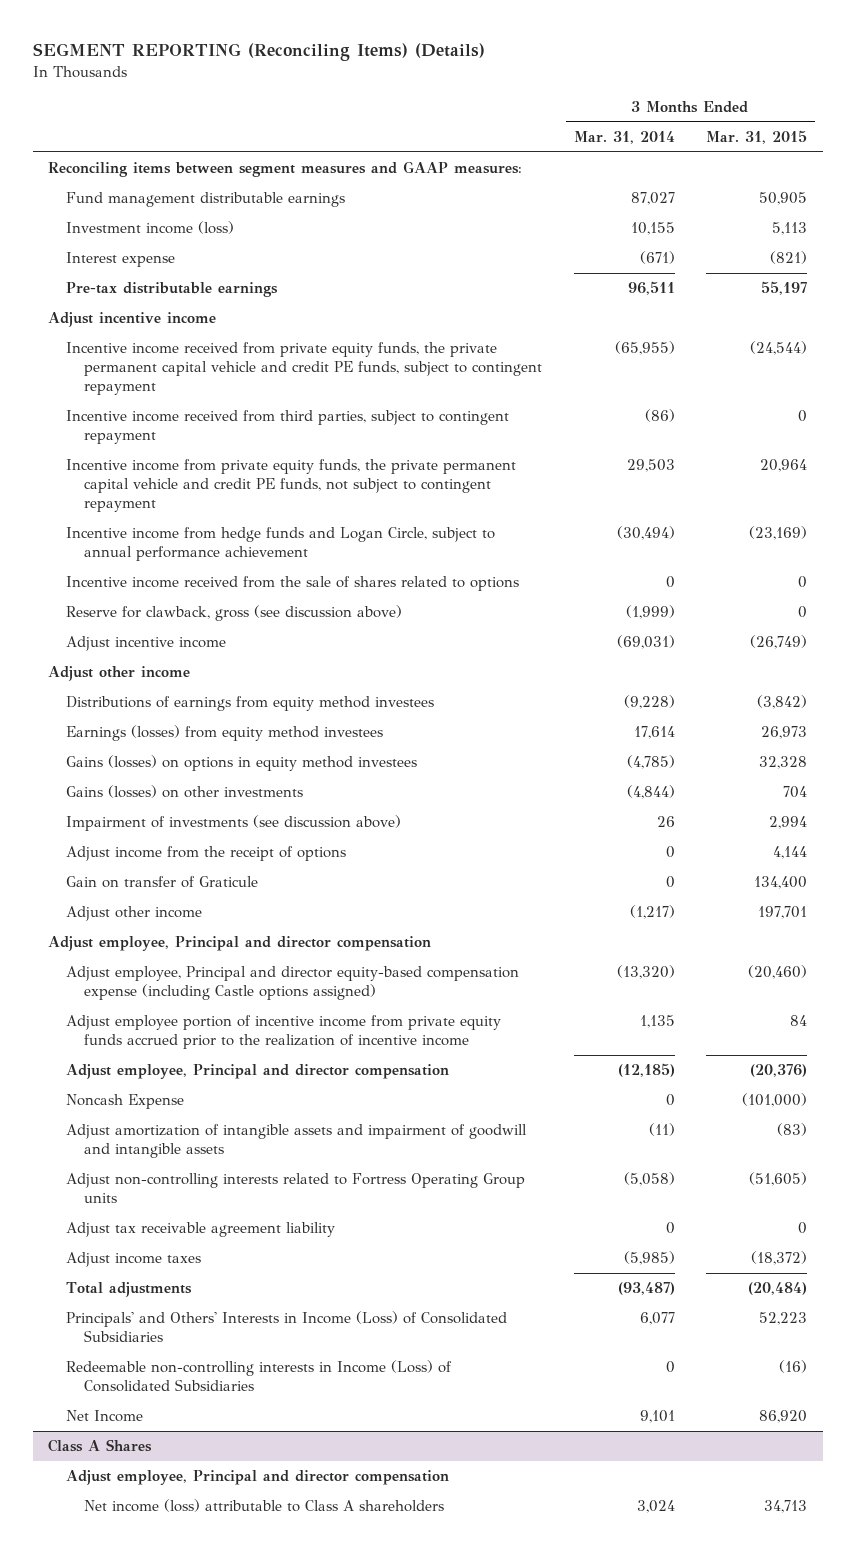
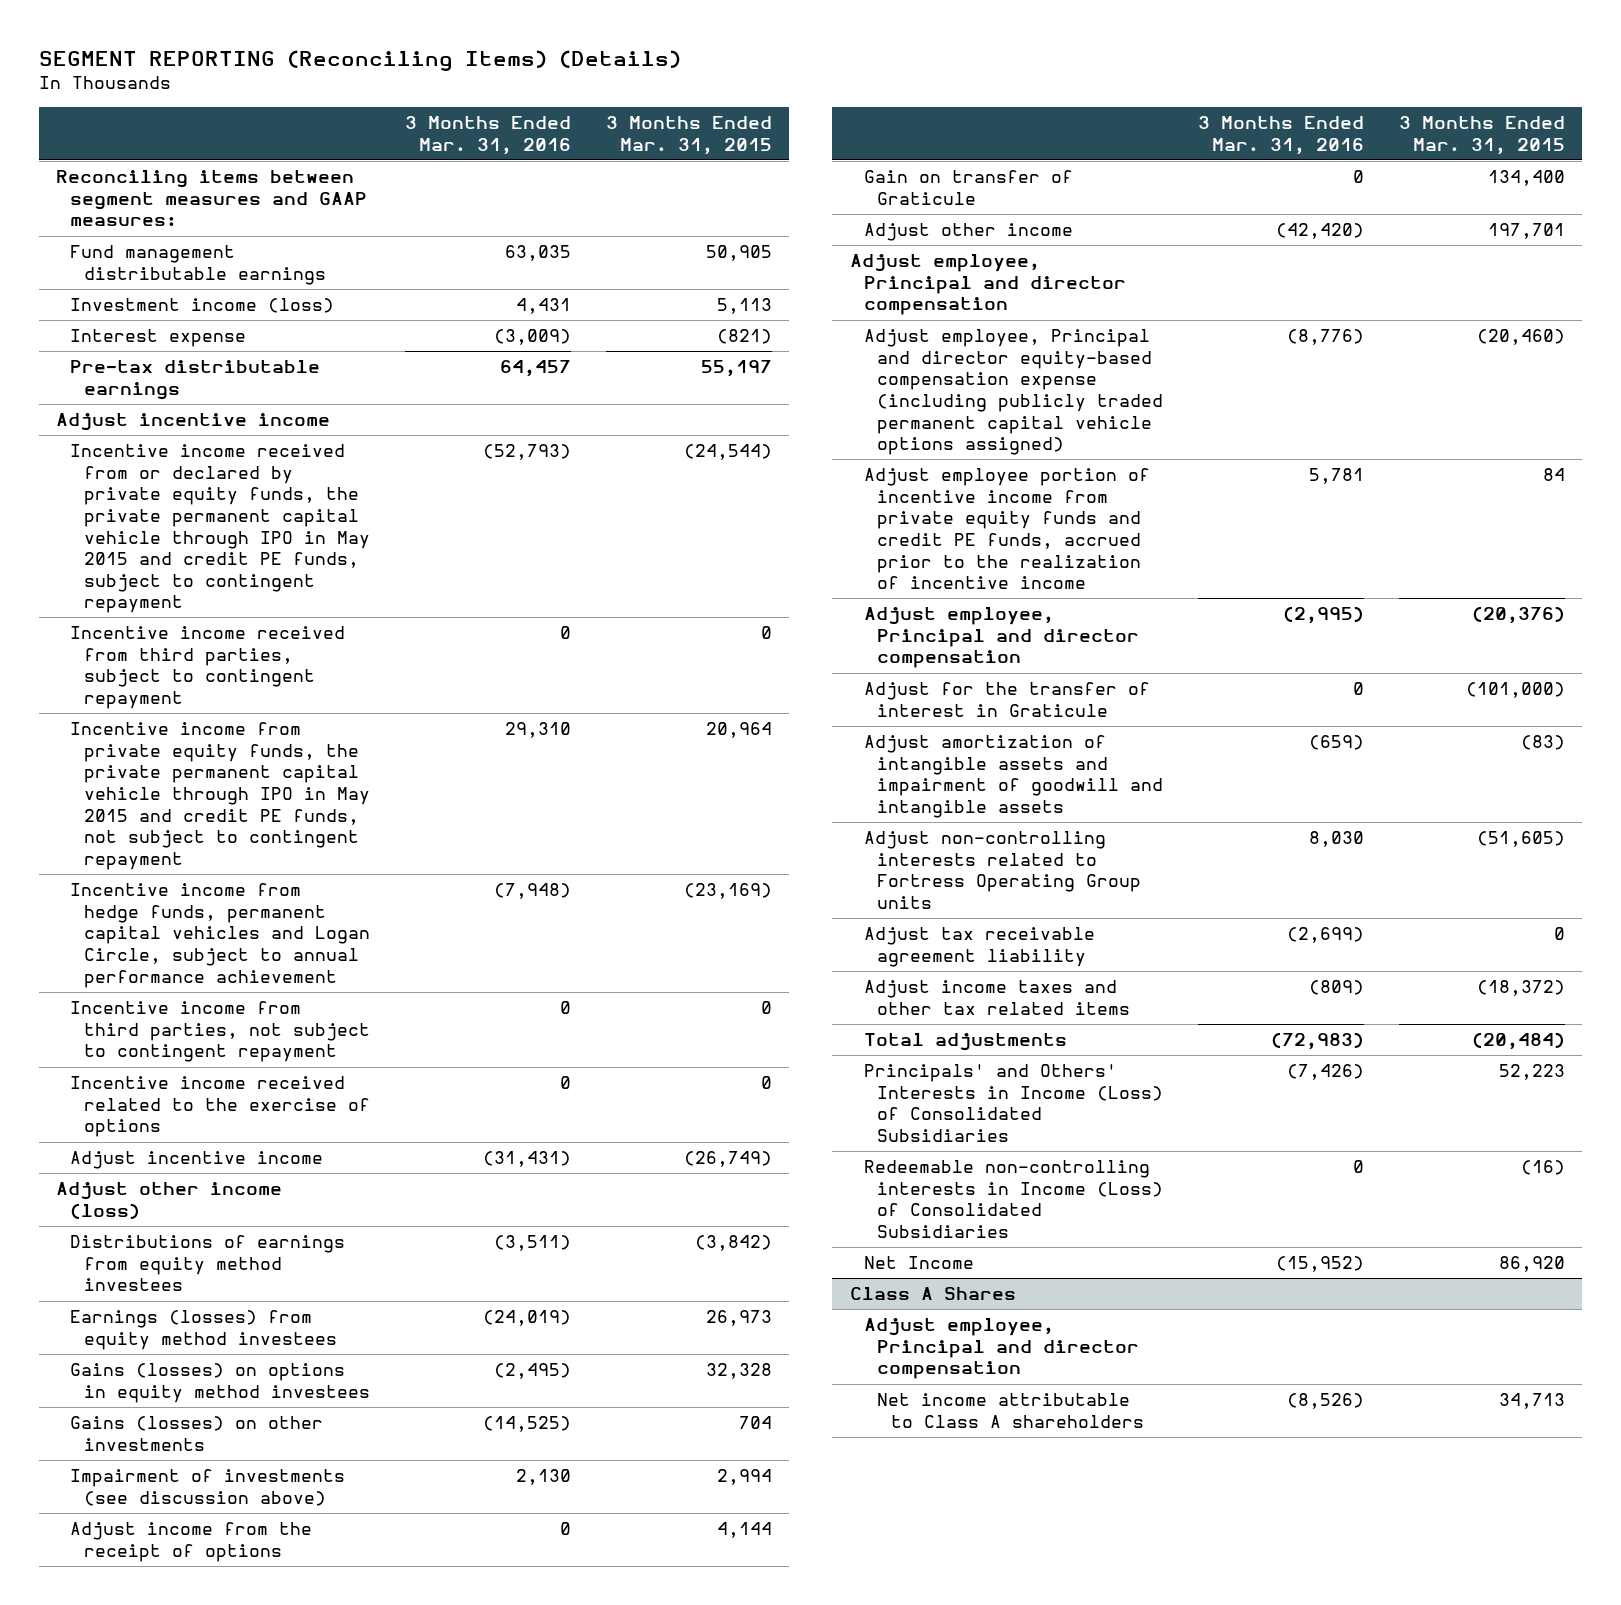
[573,131,675,145] Mar. 31, 2014 -> none
none -> [404,115,571,155] 3 Months Ended Mar. 31, 2016
[66,342,543,395] Incentive income received from private equity funds, the private permanent capital vehicle and credit PE funds, subject to contingent repayment -> [70,444,371,614] Incentive income received from or declared by private equity funds, the private permanent capital vehicle through IPO in May 2015 and credit PE funds, subject to contingent repayment
[66,605,403,622] Reserve for clawback, gross (see discussion above) -> none
[66,459,517,512] Incentive income from private equity funds, the private permanent capital vehicle and credit PE funds, not subject to contingent repayment -> [70,722,371,870] Incentive income from private equity funds, the private permanent capital vehicle through IPO in May 2015 and credit PE funds, not subject to contingent repayment
[66,527,496,562] Incentive income from hedge funds and Logan Circle, subject to annual performance achievement -> [70,883,371,988] Incentive income from hedge funds, permanent capital vehicles and Logan Circle, subject to annual performance achievement
none -> [70,1001,371,1063] Incentive income from third parties, not subject to contingent repayment
[66,576,520,592] Incentive income received from the sale of shares related to options -> [70,1076,371,1138] Incentive income received related to the exercise of options
[48,666,191,682] Adjust other income -> [56,1182,283,1219] Adjust other income (loss)
[66,966,520,1001] Adjust employee, Principal and director equity-based compensation expense (including Castle options assigned) -> [863,329,1164,456] Adjust employee, Principal and director equity-based compensation expense (including publicly traded permanent capital vehicle options assigned)
[66,1015,502,1050] Adjust employee portion of incentive income from private equity funds accrued prior to the realization of incentive income -> [863,468,1150,590] Adjust employee portion of incentive income from private equity funds and credit PE funds, accrued prior to the realization of incentive income
[66,1094,185,1110] Noncash Expense -> none
none -> [863,682,1150,717] Adjust for the transfer of interest in Graticule
[66,1252,202,1268] Adjust income taxes -> [863,980,1131,1015] Adjust income taxes and other tax related items
[84,1499,445,1513] Net income (loss) attributable to Class A shareholders -> [877,1393,1145,1428] Net income attributable to Class A shareholders

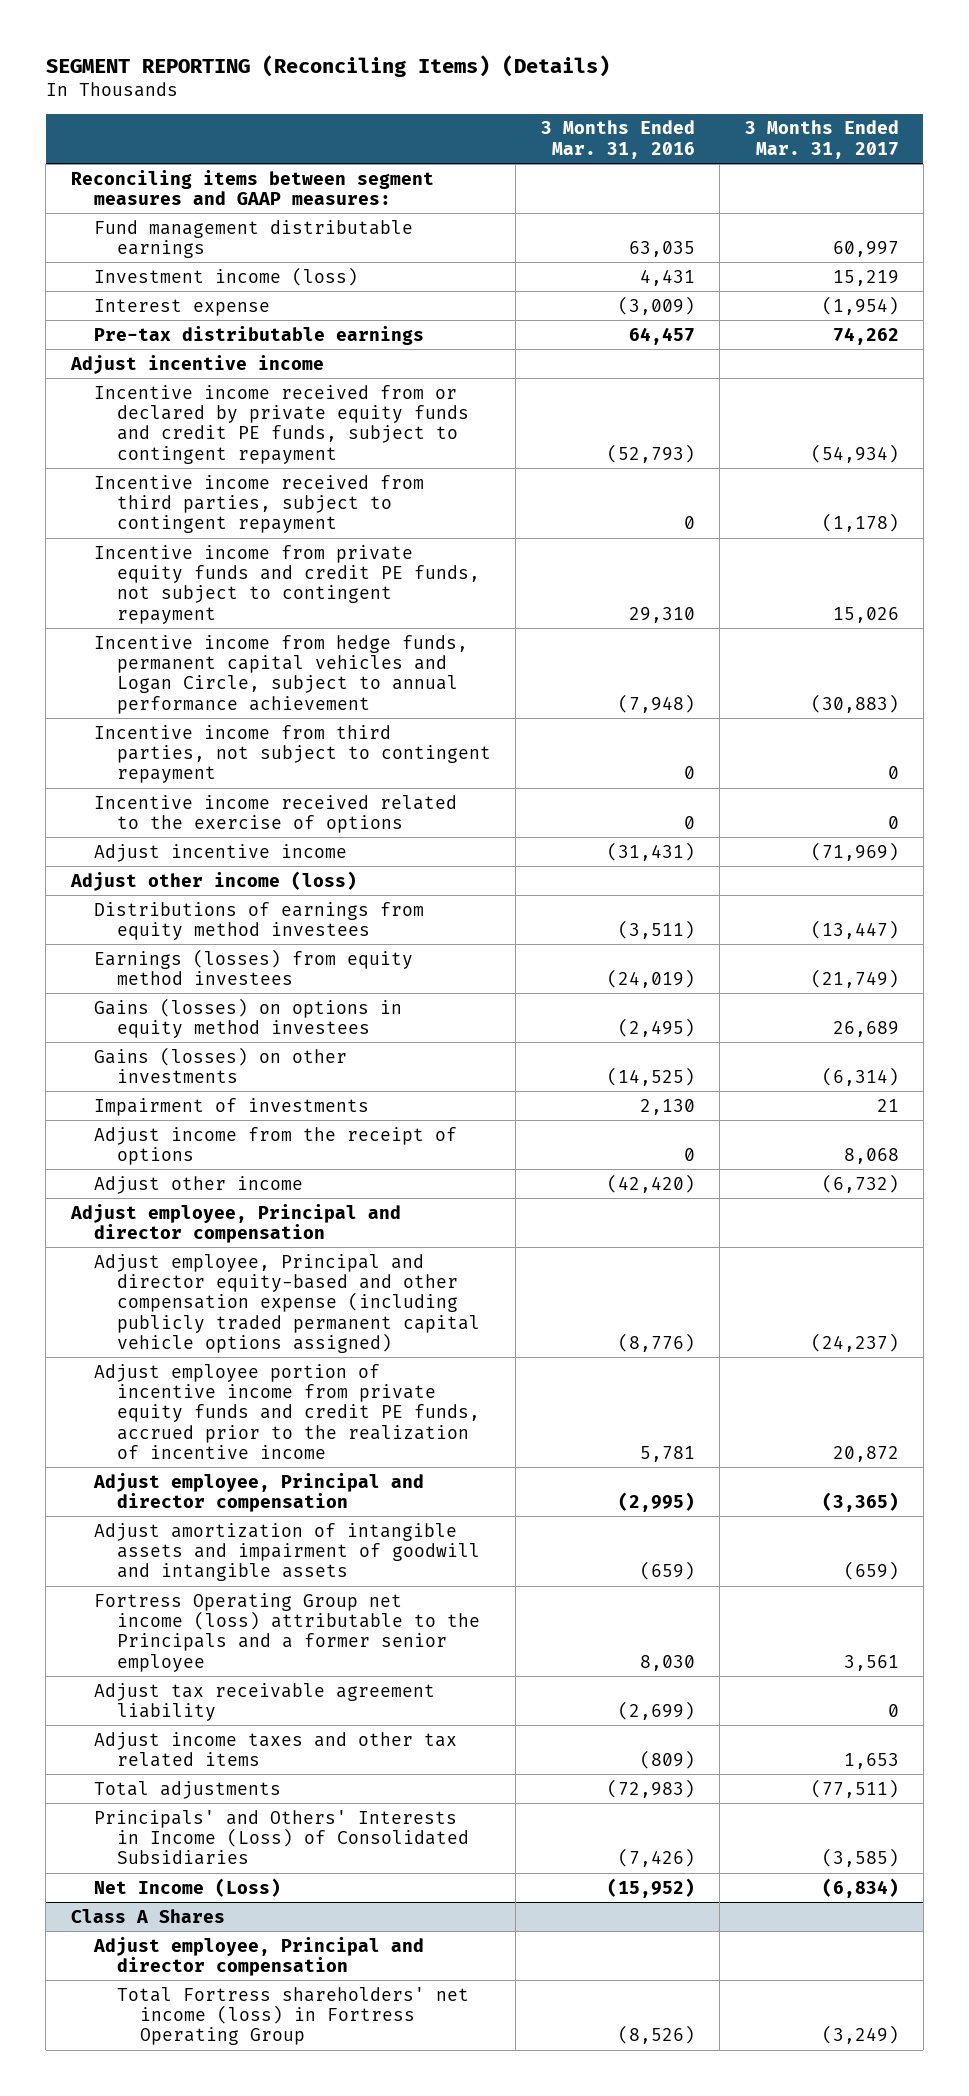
[605,115,772,155] 3 Months Ended Mar. 31, 2015 -> none
none -> [744,120,899,159] 3 Months Ended Mar. 31, 2017
[70,444,371,614] Incentive income received from or declared by private equity funds, the private permanent capital vehicle through IPO in May 2015 and credit PE funds, subject to contingent repayment -> [93,384,469,464] Incentive income received from or declared by private equity funds and credit PE funds, subject to contingent repayment
[70,722,371,870] Incentive income from private equity funds, the private permanent capital vehicle through IPO in May 2015 and credit PE funds, not subject to contingent repayment -> [93,544,480,624] Incentive income from private equity funds and credit PE funds, not subject to contingent repayment
[70,1469,346,1506] Impairment of investments (see discussion above) -> [93,1097,369,1116] Impairment of investments
[863,170,1073,205] Gain on transfer of Graticule -> none
[863,329,1164,456] Adjust employee, Principal and director equity-based compensation expense (including publicly traded permanent capital vehicle options assigned) -> [93,1253,480,1353] Adjust employee, Principal and director equity-based and other compensation expense (including publicly traded permanent capital vehicle options assigned)
[863,682,1150,717] Adjust for the transfer of interest in Graticule -> none
[863,831,1142,909] Adjust non-controlling interests related to Fortress Operating Group units -> [93,1592,480,1672] Fortress Operating Group net income (loss) attributable to the Principals and a former senior employee
[863,1160,1164,1238] Redeemable non-controlling interests in Income (Loss) of Consolidated Subsidiaries -> none
[863,1256,974,1270] Net Income -> [93,1877,281,1897] Net Income (Loss)
[877,1393,1145,1428] Net income attributable to Class A shareholders -> [116,1986,469,2046] Total Fortress shareholders' net income (loss) in Fortress Operating Group

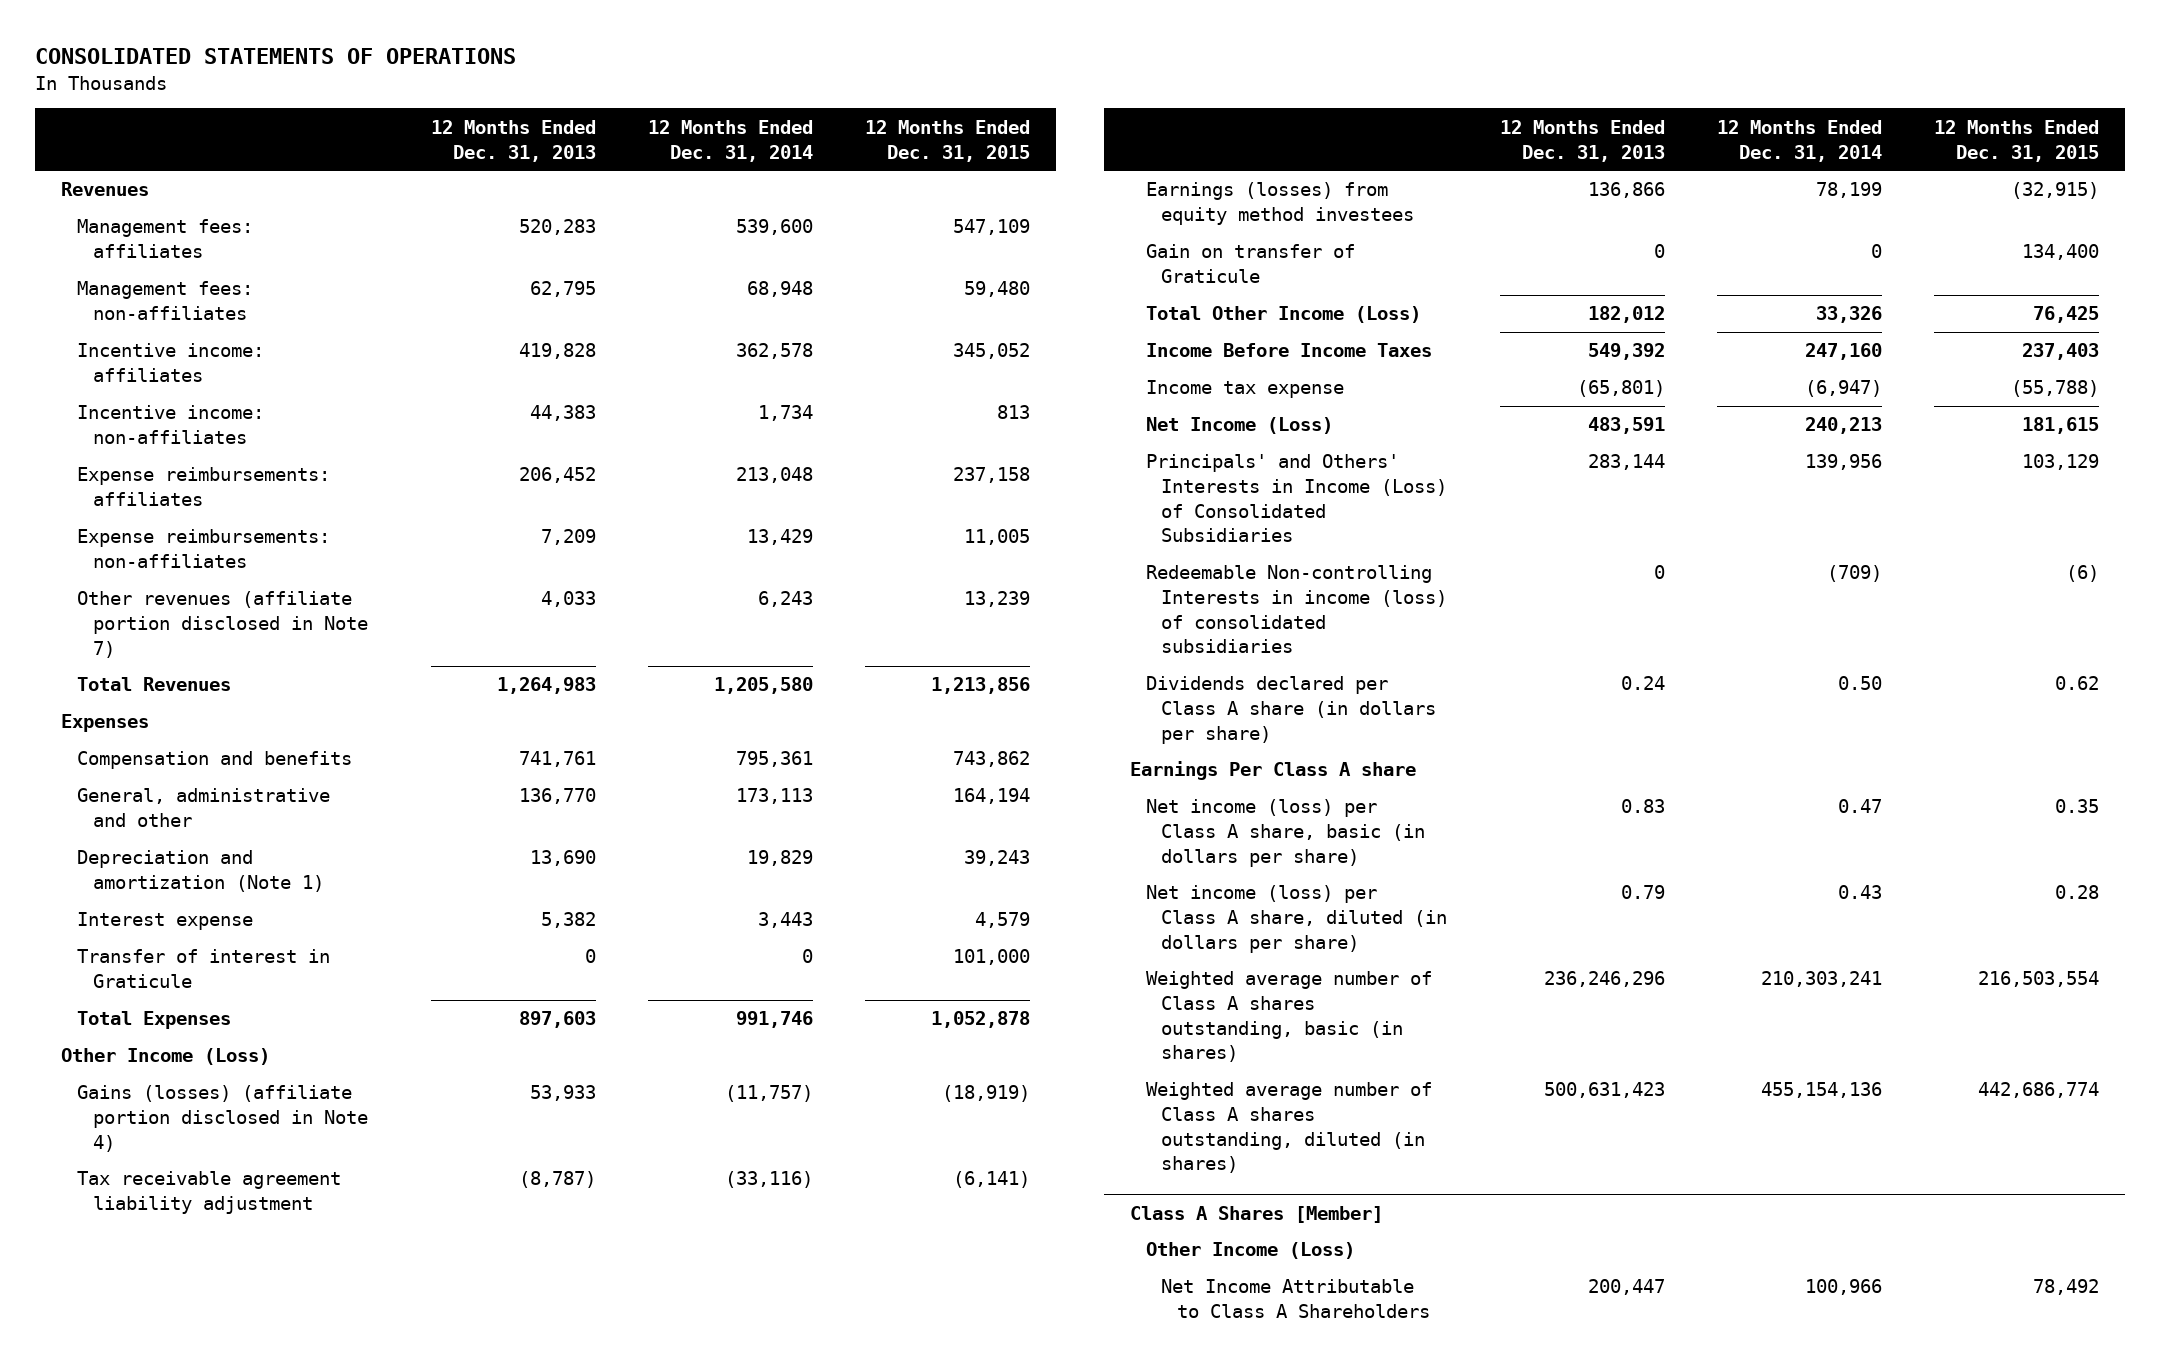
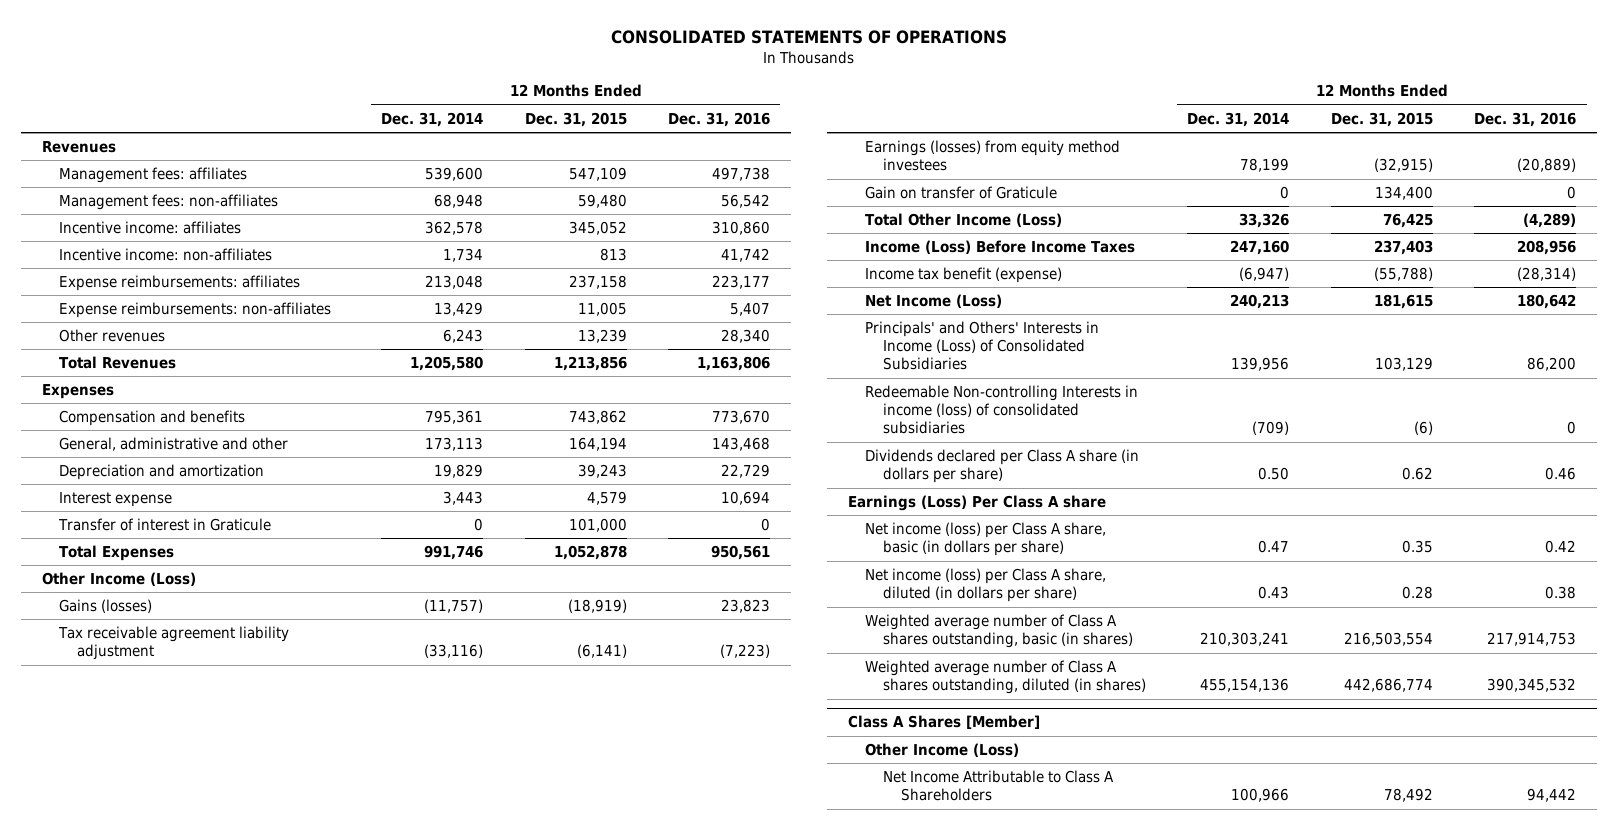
[430,119,596,162] 12 Months Ended Dec. 31, 2013 -> none
none -> [668,111,771,127] Dec. 31, 2016
[76,591,368,658] Other revenues (affiliate portion disclosed in Note 7) -> [59,328,166,342] Other revenues
[76,850,324,893] Depreciation and amortization (Note 1) -> [59,463,265,480] Depreciation and amortization
[76,1085,368,1152] Gains (losses) (affiliate portion disclosed in Note 4) -> [59,598,153,613] Gains (losses)
[1145,343,1432,358] Income Before Income Taxes -> [865,239,1136,254] Income (Loss) Before Income Taxes
[1145,380,1344,399] Income tax expense -> [865,266,1063,283] Income tax benefit (expense)
[1129,761,1416,781] Earnings Per Class A share -> [847,494,1106,511] Earnings (Loss) Per Class A share

